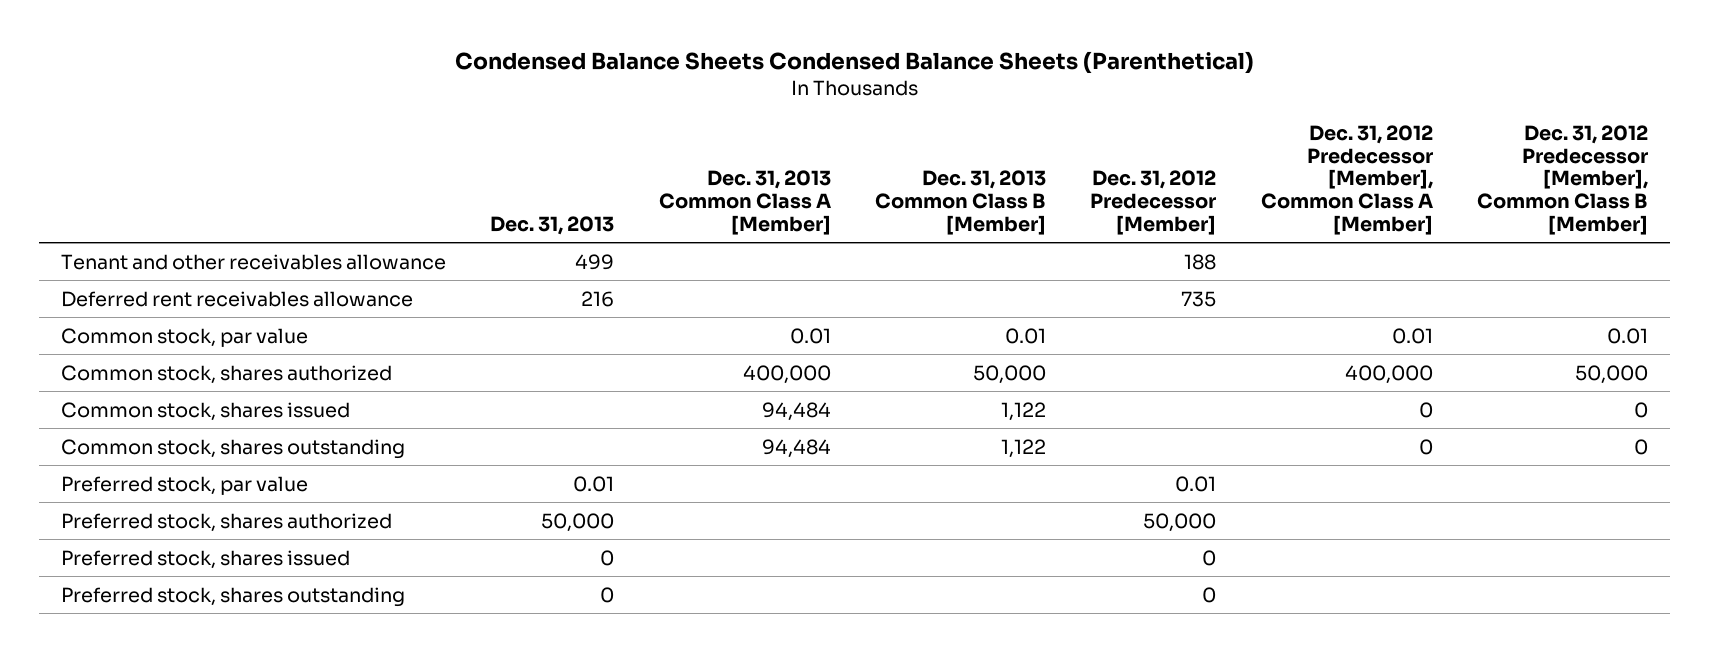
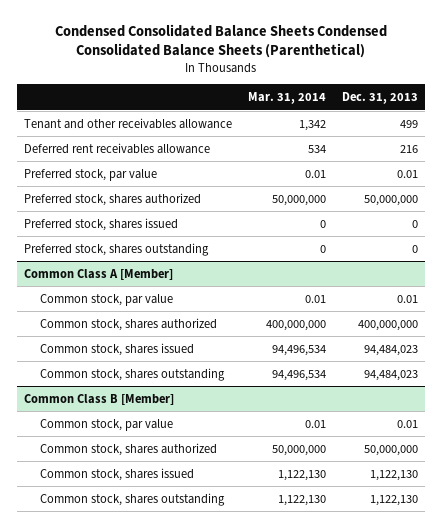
[454,50,1254,74] Condensed Balance Sheets Condensed Balance Sheets (Parenthetical) -> [54,23,387,59] Condensed Consolidated Balance Sheets Condensed Consolidated Balance Sheets (Parenthetical)
[658,170,831,235] Dec. 31, 2013 Common Class A [Member] -> none
[875,170,1047,235] Dec. 31, 2013 Common Class B [Member] -> none
[1090,170,1217,235] Dec. 31, 2012 Predecessor [Member] -> none
[1260,124,1433,235] Dec. 31, 2012 Predecessor [Member], Common Class A [Member] -> none
[1477,124,1649,235] Dec. 31, 2012 Predecessor [Member], Common Class B [Member] -> none
none -> [247,92,326,105] Mar. 31, 2014
[60,327,308,347] Common stock, par value -> none
[60,364,392,384] Common stock, shares authorized -> none
[60,401,350,421] Common stock, shares issued -> none
[60,438,405,459] Common stock, shares outstanding -> none
[541,512,615,532] 50,000 -> [363,194,418,206] 50,000,000
none -> [24,268,174,280] Common Class A [Member]
none -> [39,293,173,306] Common stock, par value
none -> [39,317,217,331] Common stock, shares authorized
none -> [39,342,194,356] Common stock, shares issued
none -> [39,367,225,381] Common stock, shares outstanding
none -> [24,393,175,405] Common Class B [Member]
none -> [39,418,173,431] Common stock, par value
none -> [39,442,217,456] Common stock, shares authorized
none -> [39,467,194,481] Common stock, shares issued
none -> [39,492,225,506] Common stock, shares outstanding

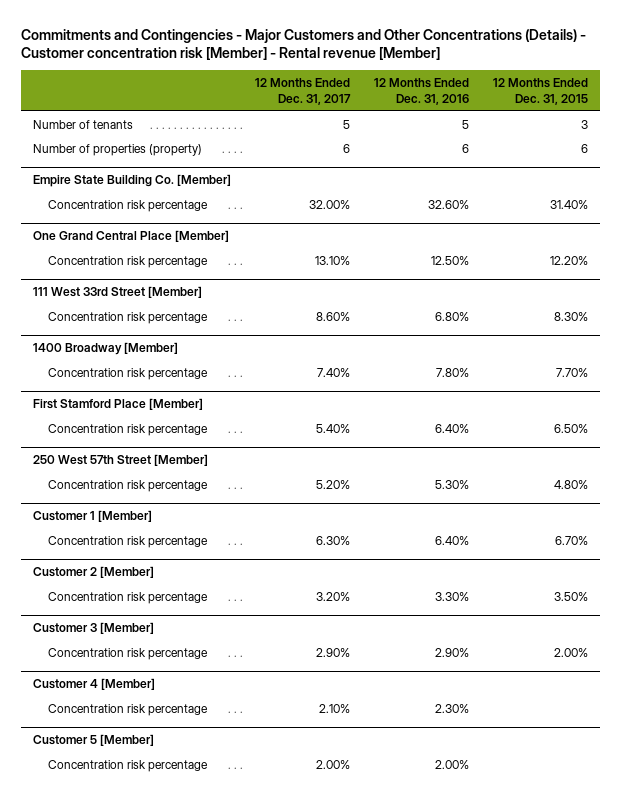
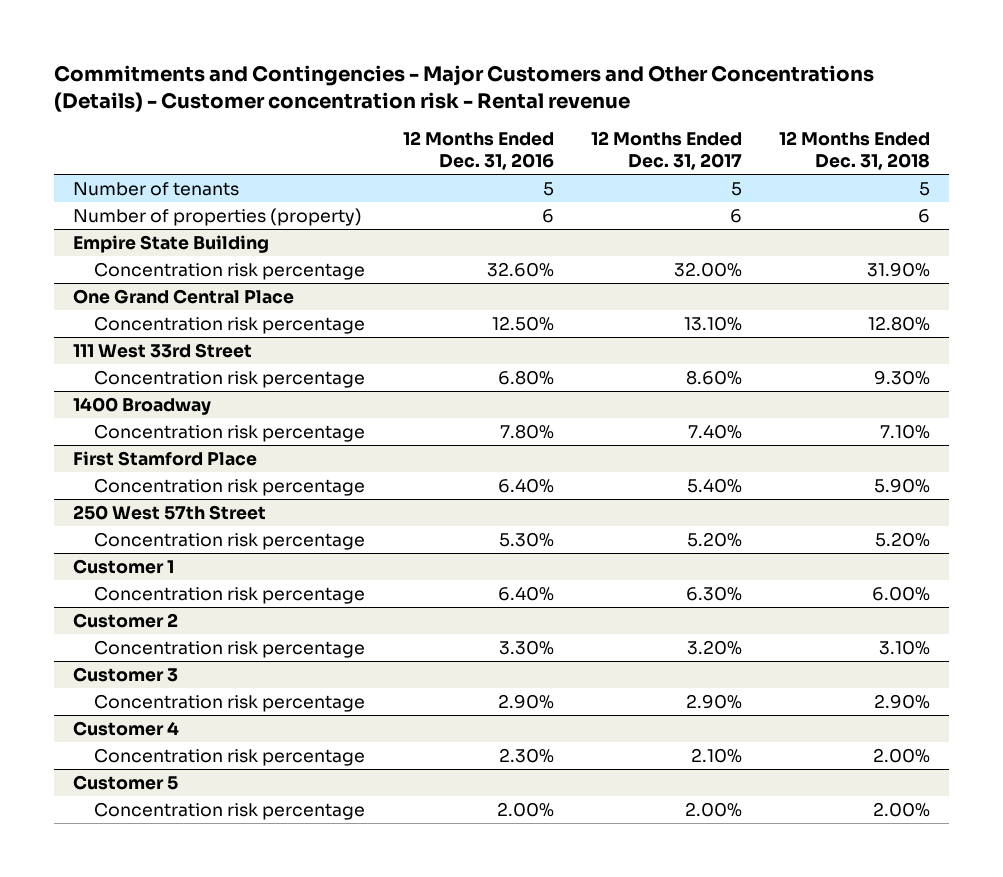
[20,28,586,61] Commitments and Contingencies - Major Customers and Other Concentrations (Details) - Customer concentration risk [Member] - Rental revenue [Member] -> [53,64,874,112] Commitments and Contingencies - Major Customers and Other Concentrations (Details) - Customer concentration risk - Rental revenue
[492,78,588,105] 12 Months Ended Dec. 31, 2015 -> none
none -> [779,130,931,171] 12 Months Ended Dec. 31, 2018
[32,174,231,188] Empire State Building Co. [Member] -> [72,234,269,253] Empire State Building
[32,230,229,243] One Grand Central Place [Member] -> [72,288,294,304] One Grand Central Place
[32,286,202,299] 111 West 33rd Street [Member] -> [72,342,252,358] 111 West 33rd Street
[32,342,178,356] 1400 Broadway [Member] -> [72,396,211,415] 1400 Broadway
[32,398,203,411] First Stamford Place [Member] -> [72,450,257,466] First Stamford Place
[32,454,208,467] 250 West 57th Street [Member] -> [72,504,266,520] 250 West 57th Street
[32,510,152,523] Customer 1 [Member] -> [72,558,174,574] Customer 1
[32,566,154,579] Customer 2 [Member] -> [72,612,178,628] Customer 2
[32,622,154,635] Customer 3 [Member] -> [72,666,178,682] Customer 3
[32,678,155,691] Customer 4 [Member] -> [72,720,179,736] Customer 4
[32,734,154,747] Customer 5 [Member] -> [72,774,178,790] Customer 5

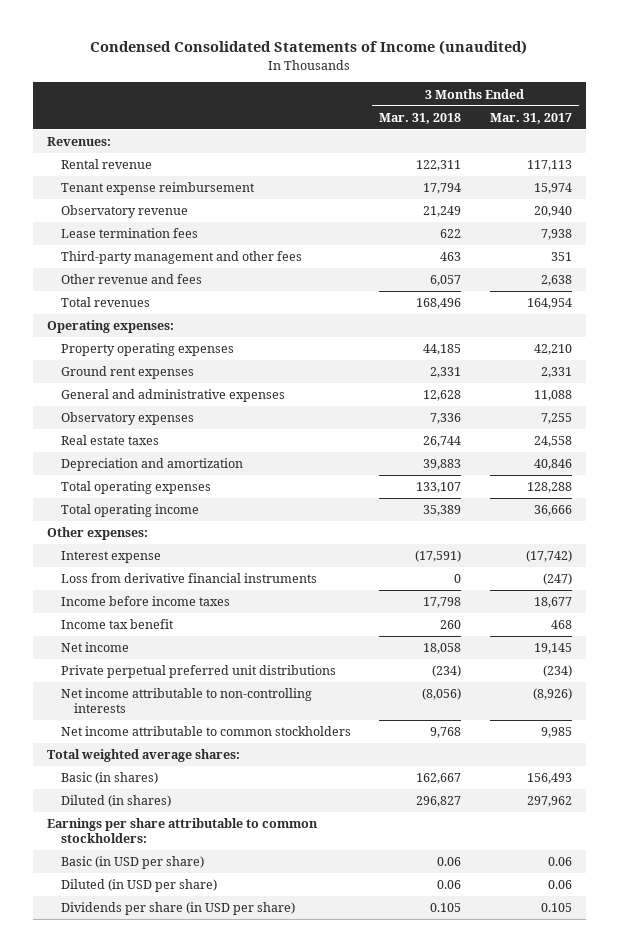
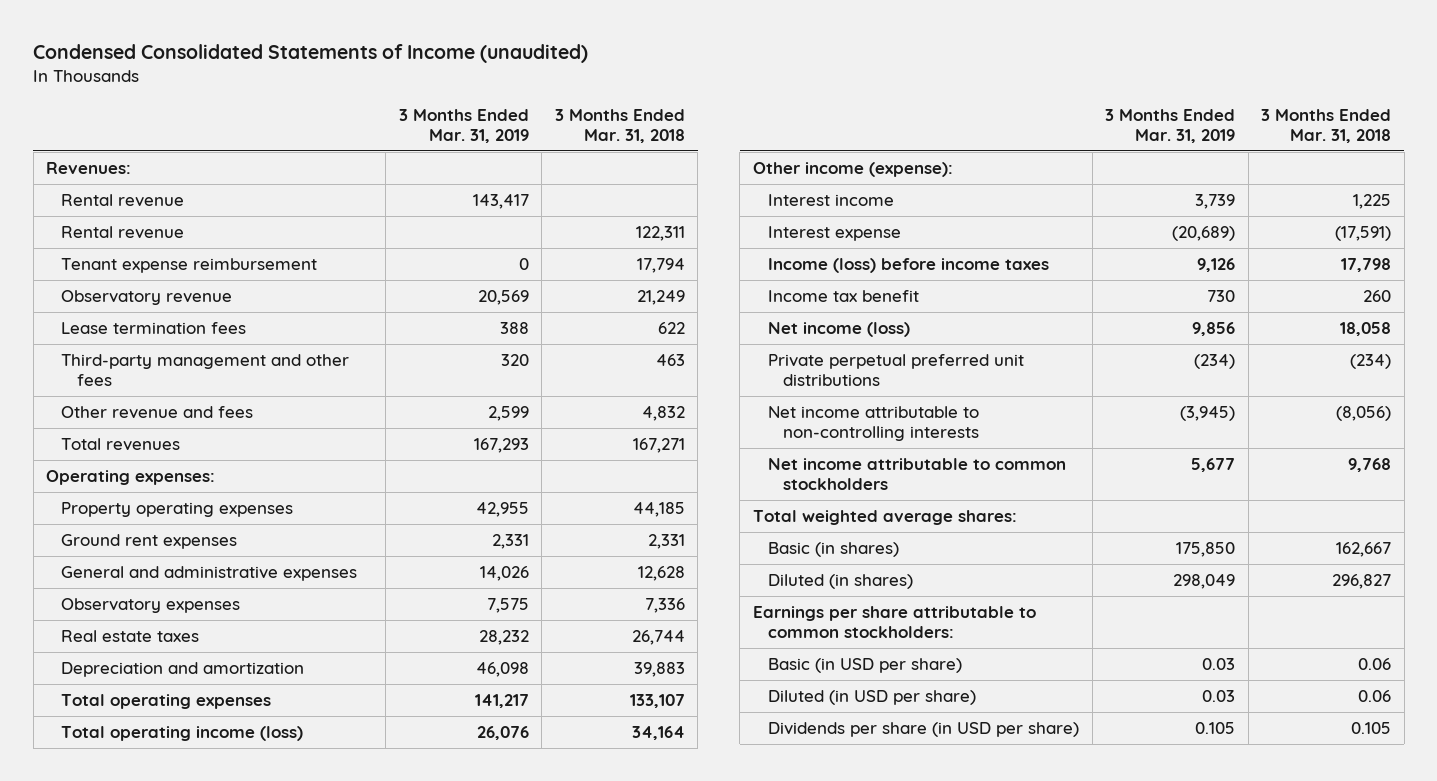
[489,112,572,124] Mar. 31, 2017 -> none
none -> [398,109,529,143] 3 Months Ended Mar. 31, 2019
none -> [61,193,185,207] Rental revenue
[430,275,462,287] 6,057 -> [641,405,685,421] 4,832
[416,298,462,310] 168,496 -> [632,437,685,453] 167,271
[60,504,199,518] Total operating income -> [61,725,304,741] Total operating income (loss)
[423,505,462,517] 35,389 -> [631,725,685,740] 34,164
[46,527,148,541] Other expenses: -> [752,161,953,177] Other income (expense):
none -> [768,193,895,206] Interest income
[60,573,317,584] Loss from derivative financial instruments -> none
[60,596,230,607] Income before income taxes -> [768,257,1050,273] Income (loss) before income taxes
[60,642,129,653] Net income -> [768,321,911,337] Net income (loss)

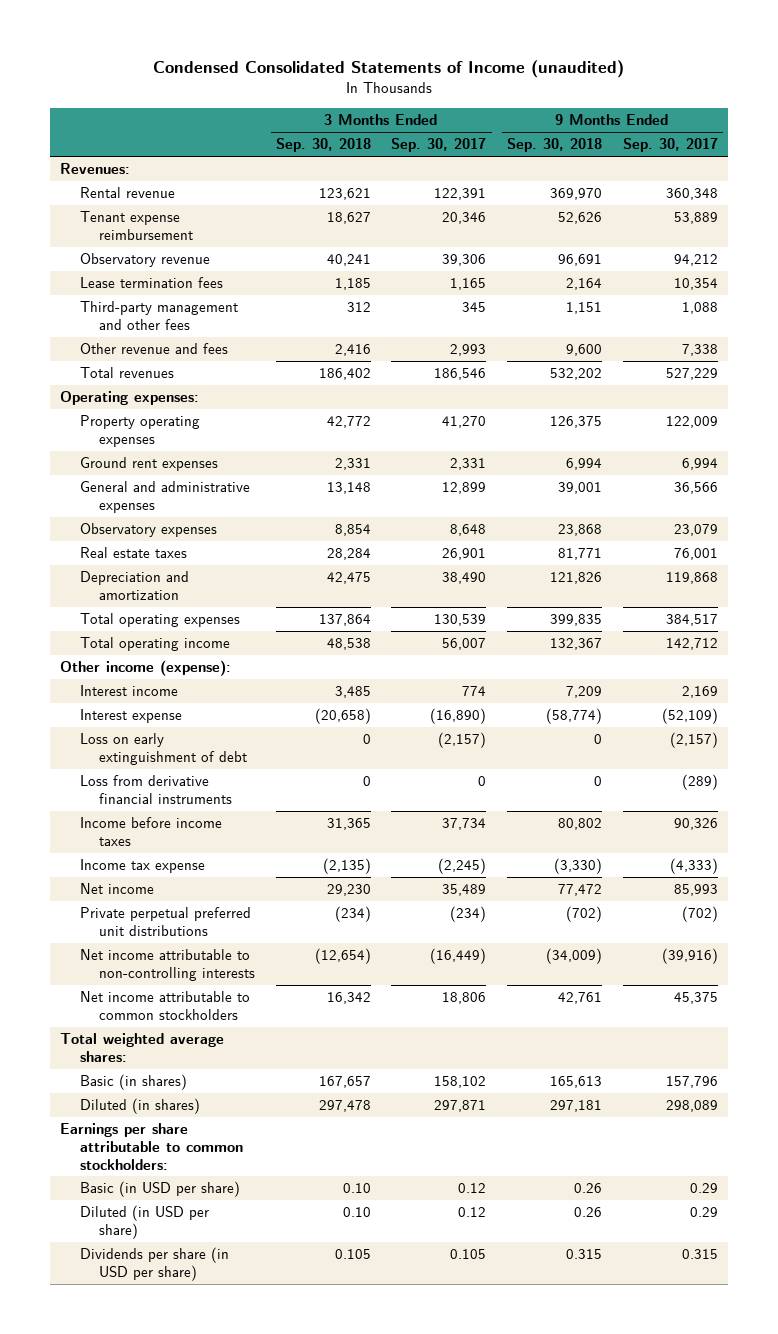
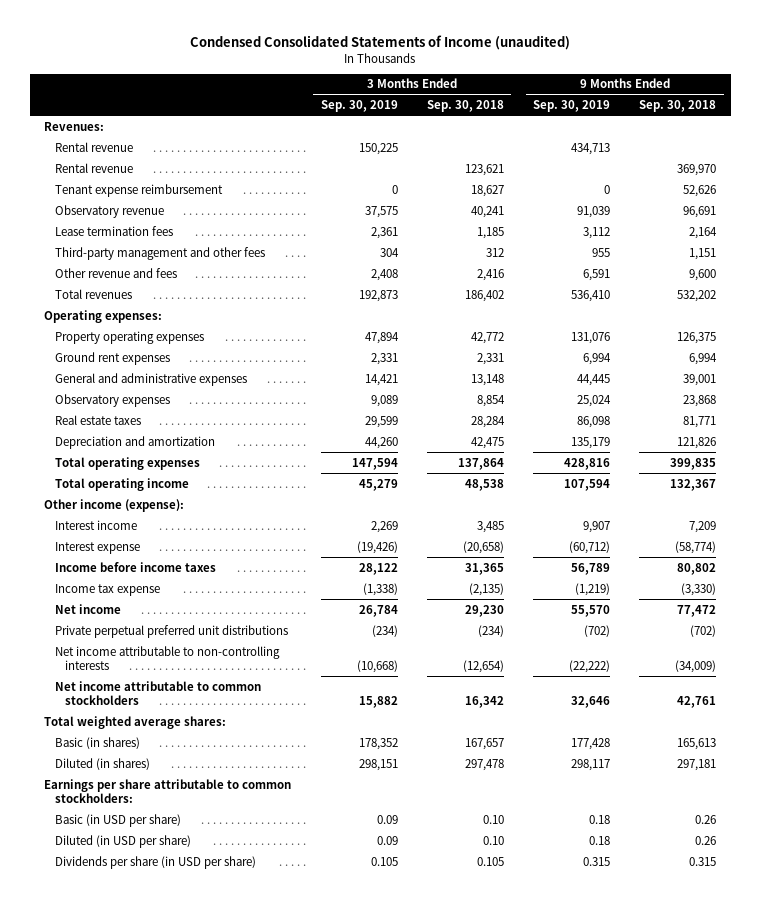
[391,138,487,153] Sep. 30, 2017 -> none
[622,138,718,153] Sep. 30, 2017 -> none
none -> [320,100,398,113] Sep. 30, 2019
none -> [533,100,611,113] Sep. 30, 2019
none -> [54,141,133,152] Rental revenue
[79,733,248,765] Loss on early extinguishment of debt -> none
[79,775,233,804] Loss from derivative financial instruments -> none

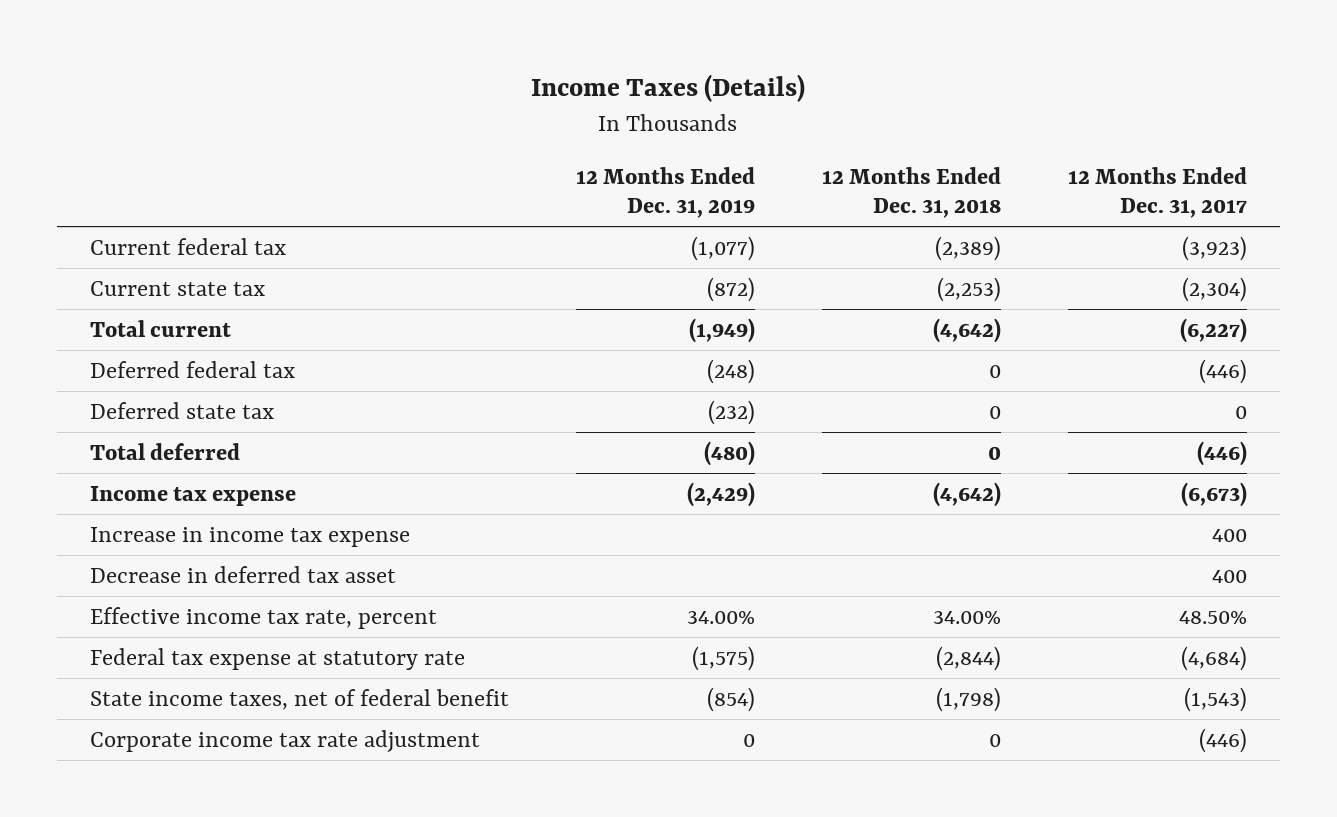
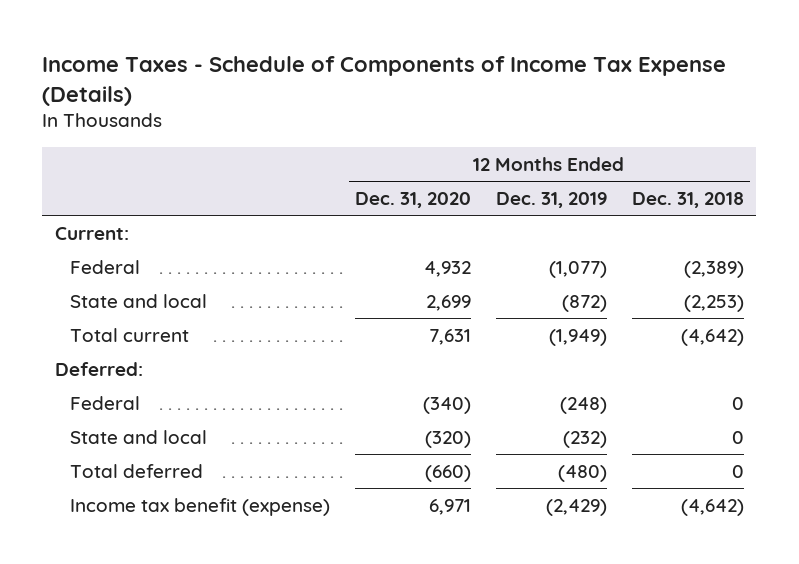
[531,74,806,103] Income Taxes (Details) -> [42,56,727,106] Income Taxes - Schedule of Components of Income Tax Expense (Details)
[1067,166,1247,219] 12 Months Ended Dec. 31, 2017 -> none
none -> [355,192,472,209] Dec. 31, 2020
none -> [54,227,129,241] Current:
[90,237,287,255] Current federal tax -> [70,260,141,275] Federal
[90,280,266,296] Current state tax -> [70,294,208,309] State and local
none -> [54,362,143,377] Deferred:
[90,360,296,378] Deferred federal tax -> [70,396,141,411] Federal
[90,401,275,419] Deferred state tax -> [70,430,208,445] State and local
[90,526,411,547] Increase in income tax expense -> none
[90,565,397,583] Decrease in deferred tax asset -> none
[90,606,438,629] Effective income tax rate, percent -> none
[90,647,466,670] Federal tax expense at statutory rate -> none
[90,688,510,710] State income taxes, net of federal benefit -> none
[90,729,481,752] Corporate income tax rate adjustment -> none
[90,485,297,506] Income tax expense -> [70,498,331,517] Income tax benefit (expense)

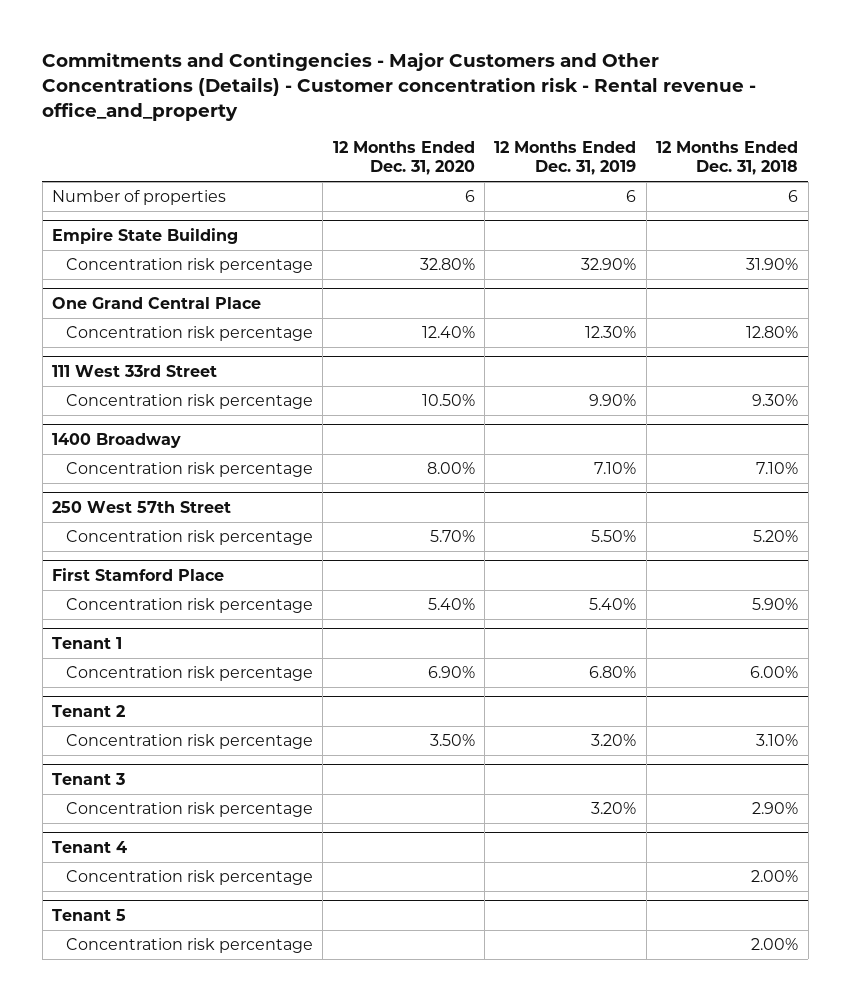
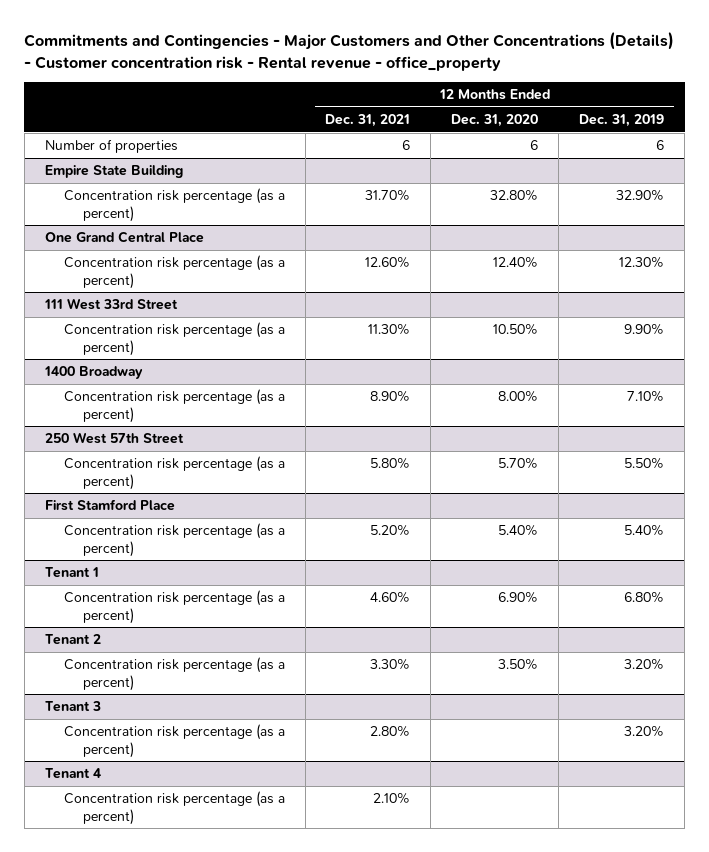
[42,52,757,121] Commitments and Contingencies - Major Customers and Other Concentrations (Details) - Customer concentration risk - Rental revenue - office_and_property -> [24,32,675,71] Commitments and Contingencies - Major Customers and Other Concentrations (Details) - Customer concentration risk - Rental revenue - office_property
[656,141,799,176] 12 Months Ended Dec. 31, 2018 -> none
none -> [325,114,411,128] Dec. 31, 2021
[65,258,313,274] Concentration risk percentage -> [63,188,285,222] Concentration risk percentage (as a percent)
[65,326,313,342] Concentration risk percentage -> [63,255,285,289] Concentration risk percentage (as a percent)
[65,394,313,410] Concentration risk percentage -> [63,322,285,356] Concentration risk percentage (as a percent)
[65,462,313,478] Concentration risk percentage -> [63,389,285,423] Concentration risk percentage (as a percent)
[65,530,313,546] Concentration risk percentage -> [63,456,285,490] Concentration risk percentage (as a percent)
[65,598,313,614] Concentration risk percentage -> [63,523,285,557] Concentration risk percentage (as a percent)
[65,666,313,682] Concentration risk percentage -> [63,590,285,624] Concentration risk percentage (as a percent)
[65,734,313,750] Concentration risk percentage -> [63,657,285,691] Concentration risk percentage (as a percent)
[65,802,313,818] Concentration risk percentage -> [63,724,285,758] Concentration risk percentage (as a percent)
[52,908,127,921] Tenant 5 -> none
[65,938,313,954] Concentration risk percentage -> none
[65,870,313,886] Concentration risk percentage -> [63,791,285,825] Concentration risk percentage (as a percent)

